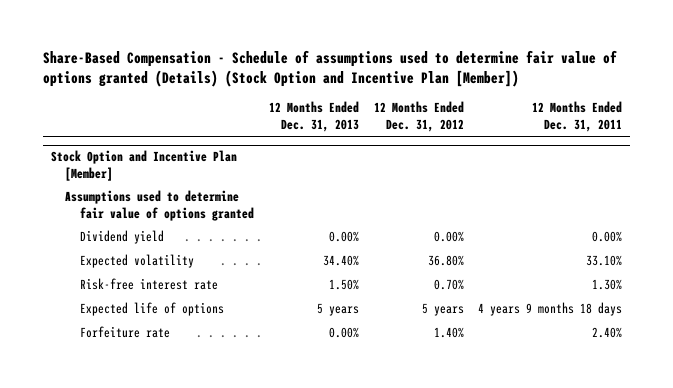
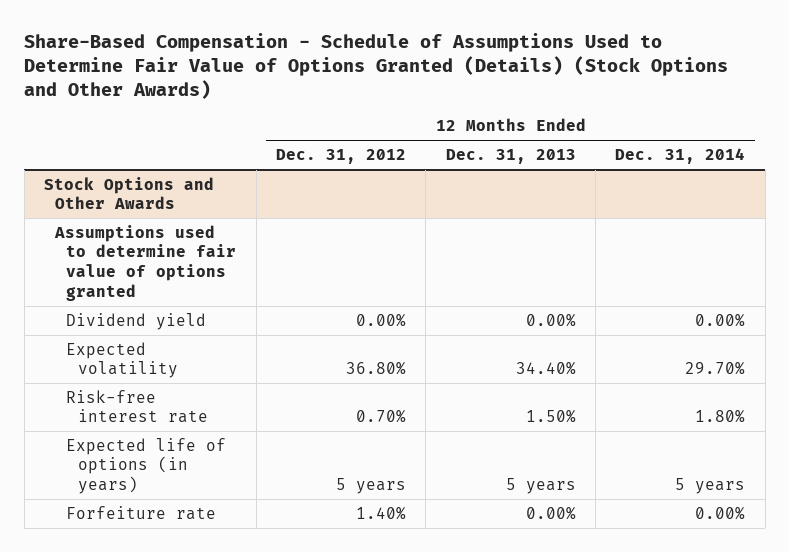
[43,50,618,88] Share-Based Compensation - Schedule of assumptions used to determine fair value of options granted (Details) (Stock Option and Incentive Plan [Member]) -> [24,33,729,100] Share-Based Compensation - Schedule of Assumptions Used to Determine Fair Value of Options Granted (Details) (Stock Options and Other Awards)
[532,101,623,132] 12 Months Ended Dec. 31, 2011 -> none
none -> [615,148,746,165] Dec. 31, 2014
[50,150,237,181] Stock Option and Incentive Plan [Member] -> none
none -> [43,176,214,210] Stock Options and Other Awards
[80,302,225,317] Expected life of options -> [66,437,227,495] Expected life of options (in years)

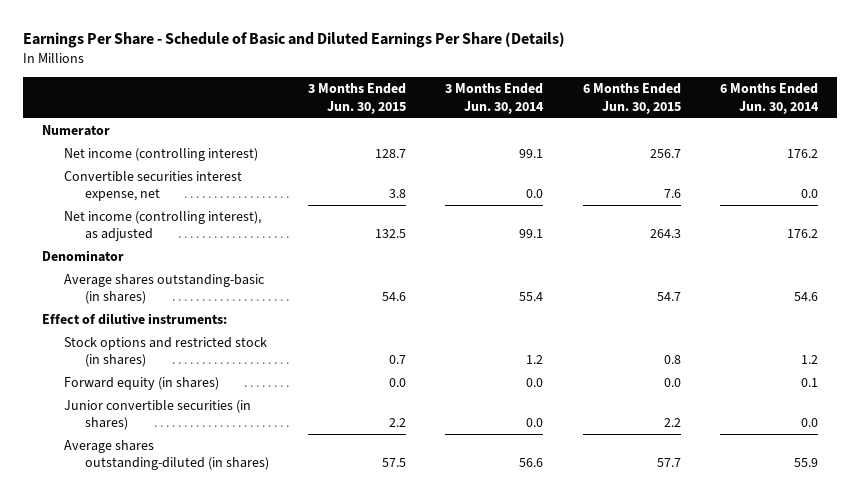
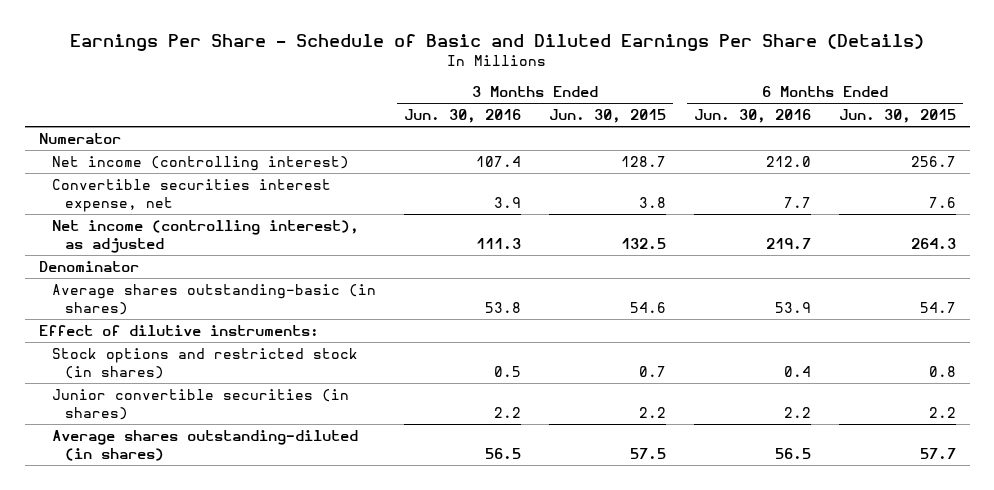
[445,83,545,114] 3 Months Ended Jun. 30, 2014 -> none
[719,83,819,114] 6 Months Ended Jun. 30, 2014 -> none
none -> [403,108,521,123] Jun. 30, 2016
none -> [693,108,811,123] Jun. 30, 2016
[63,377,219,391] Forward equity (in shares) -> none

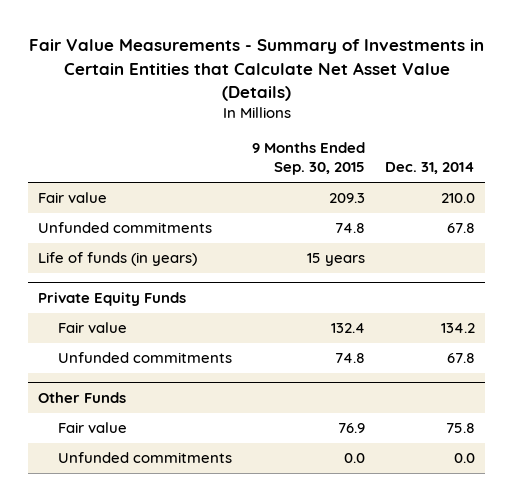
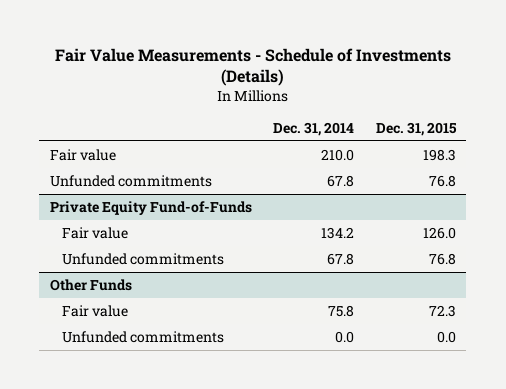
[28,39,484,101] Fair Value Measurements - Summary of Investments in Certain Entities that Calculate Net Asset Value (Details) -> [54,47,451,87] Fair Value Measurements - Schedule of Investments (Details)
[252,142,366,176] 9 Months Ended Sep. 30, 2015 -> none
none -> [375,121,457,136] Dec. 31, 2015
[38,252,198,267] Life of funds (in years) -> none
[38,291,187,306] Private Equity Funds -> [50,200,253,215] Private Equity Fund-of-Funds

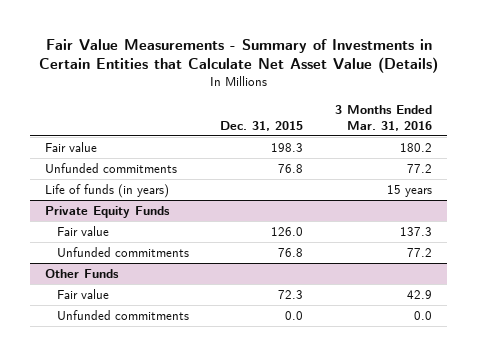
[54,47,451,87] Fair Value Measurements - Schedule of Investments (Details) -> [38,38,438,74] Fair Value Measurements - Summary of Investments in Certain Entities that Calculate Net Asset Value (Details)
[273,121,355,136] Dec. 31, 2014 -> none
none -> [334,105,432,131] 3 Months Ended Mar. 31, 2016
none -> [45,183,170,198] Life of funds (in years)
[50,200,253,215] Private Equity Fund-of-Funds -> [45,205,171,218] Private Equity Funds

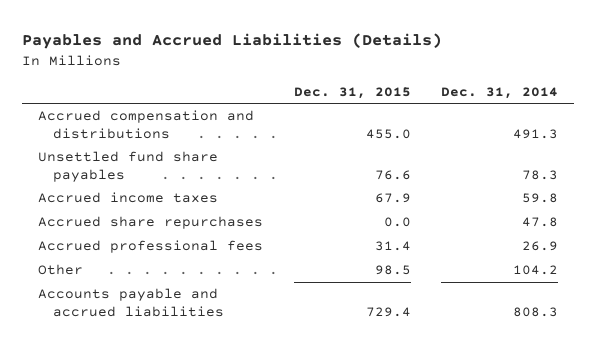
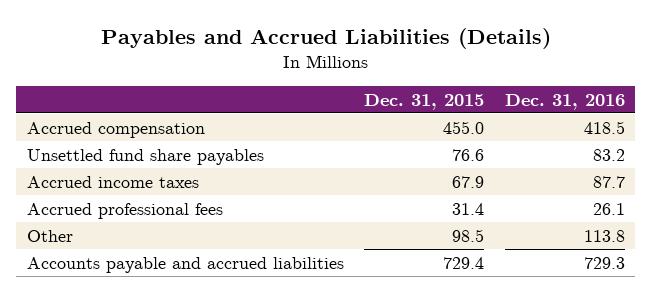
[441,86,559,99] Dec. 31, 2014 -> none
none -> [504,93,625,110] Dec. 31, 2016
[37,110,254,139] Accrued compensation and distributions -> [26,121,205,138] Accrued compensation
[37,216,263,230] Accrued share repurchases -> none

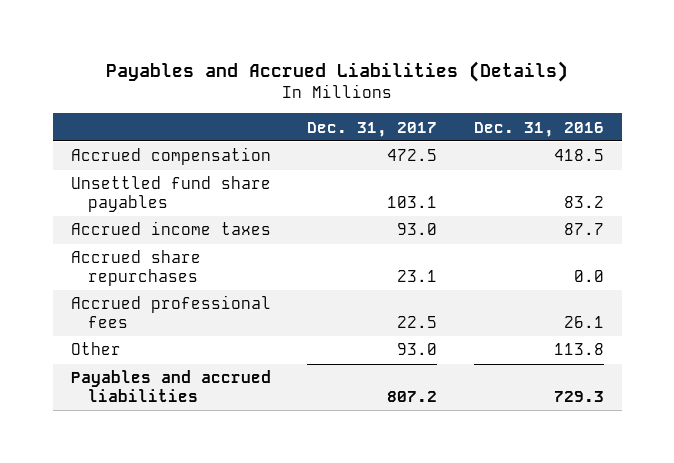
[364,93,485,110] Dec. 31, 2015 -> none
none -> [307,121,438,137] Dec. 31, 2017
none -> [70,250,201,286] Accrued share repurchases
[26,256,344,273] Accounts payable and accrued liabilities -> [70,370,271,402] Payables and accrued liabilities

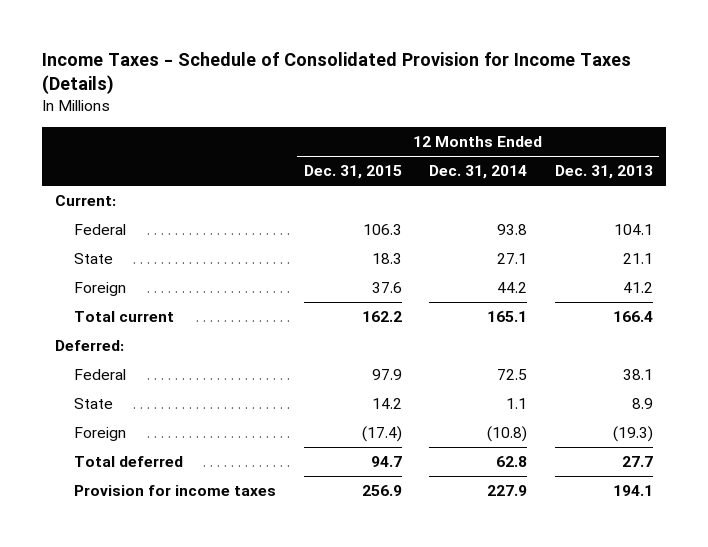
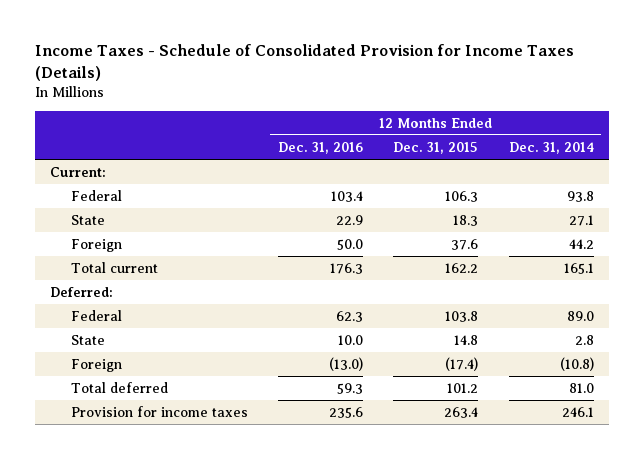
[554,165,653,180] Dec. 31, 2013 -> none
none -> [278,141,364,154] Dec. 31, 2016
[371,369,402,381] 97.9 -> [445,310,479,322] 103.8
[497,369,528,381] 72.5 -> [566,310,594,321] 89.0
[371,398,402,410] 14.2 -> [454,334,479,345] 14.8
[506,398,528,410] 1.1 -> [574,334,594,345] 2.8
[370,456,402,468] 94.7 -> [447,382,479,393] 101.2
[496,456,528,468] 62.8 -> [568,382,594,393] 81.0
[361,485,402,497] 256.9 -> [444,406,479,418] 263.4
[487,485,528,497] 227.9 -> [561,406,594,417] 246.1

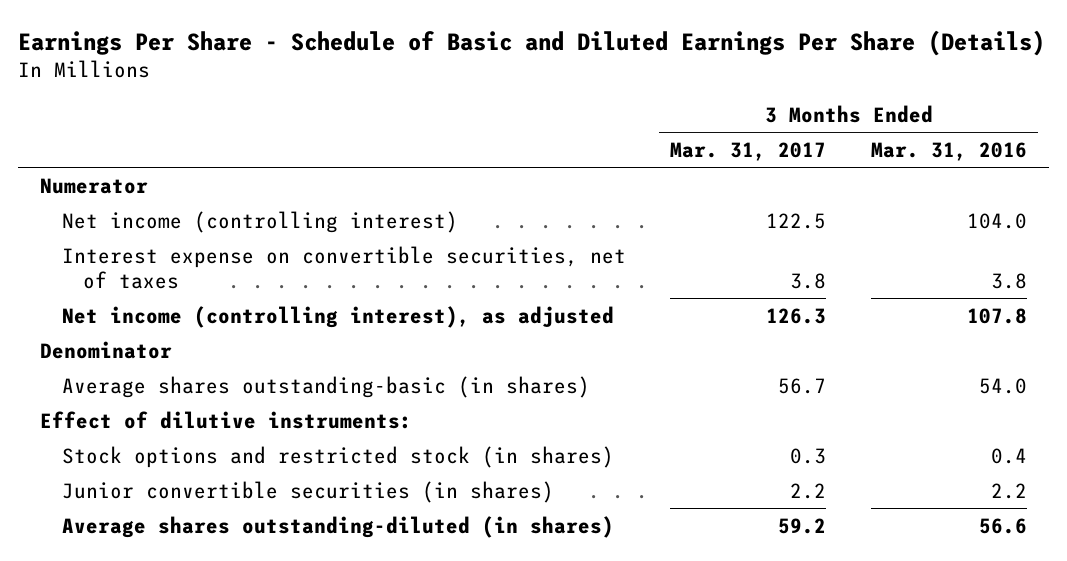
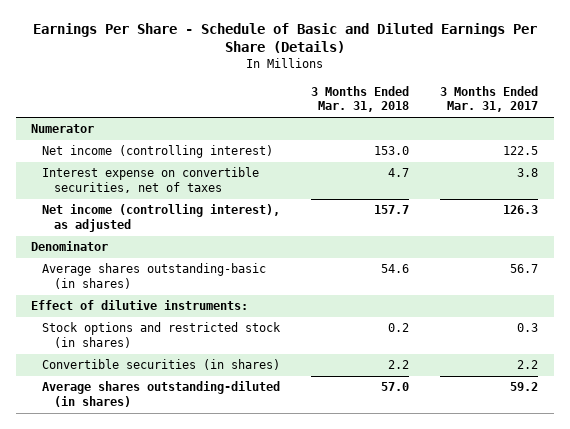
[870,141,1027,161] Mar. 31, 2016 -> none
none -> [311,85,410,113] 3 Months Ended Mar. 31, 2018
[61,480,554,503] Junior convertible securities (in shares) -> [42,359,281,371] Convertible securities (in shares)

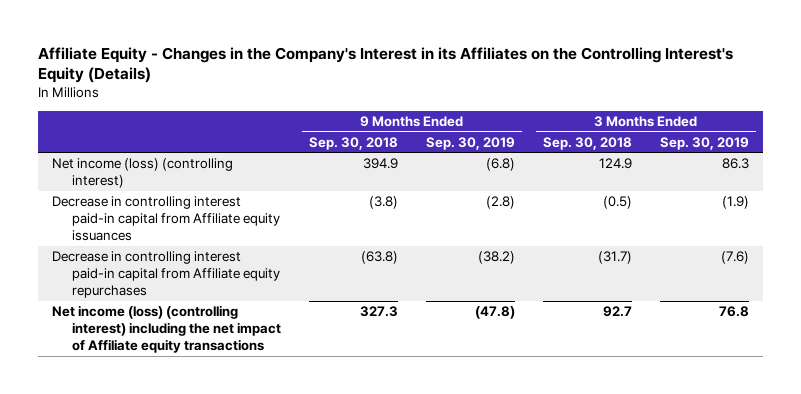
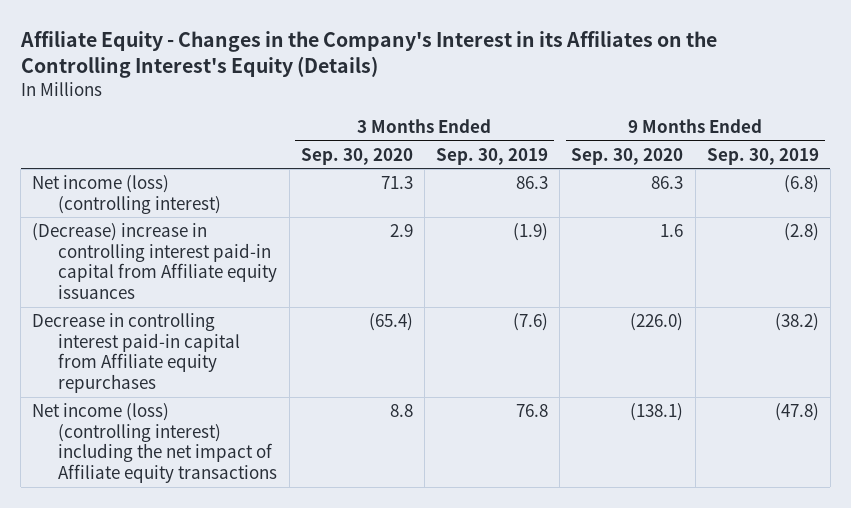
[309,136,399,150] Sep. 30, 2018 -> none
[543,136,633,150] Sep. 30, 2018 -> none
none -> [300,147,413,165] Sep. 30, 2020
none -> [571,147,684,165] Sep. 30, 2020
[51,196,281,242] Decrease in controlling interest paid-in capital from Affiliate equity issuances -> [32,222,278,299] (Decrease) increase in controlling interest paid-in capital from Affiliate equity issuances

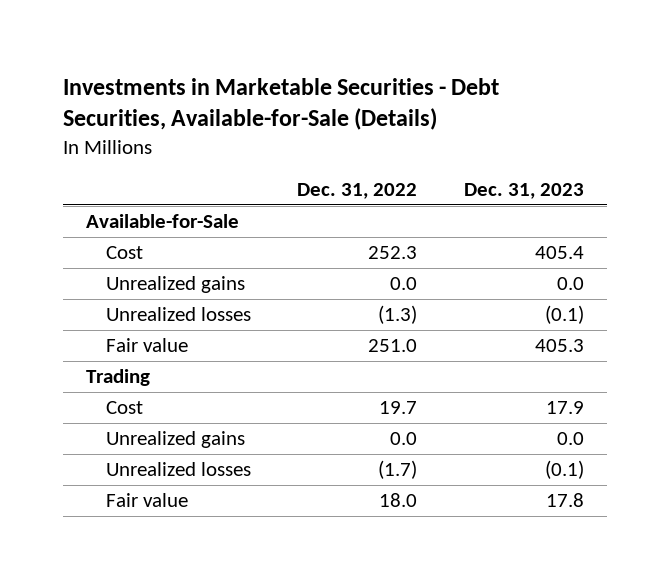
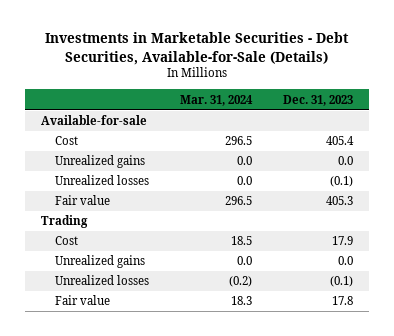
[297,183,418,200] Dec. 31, 2022 -> none
none -> [179,94,253,106] Mar. 31, 2024
[86,214,240,229] Available-for-Sale -> [40,115,147,126] Available-for-sale

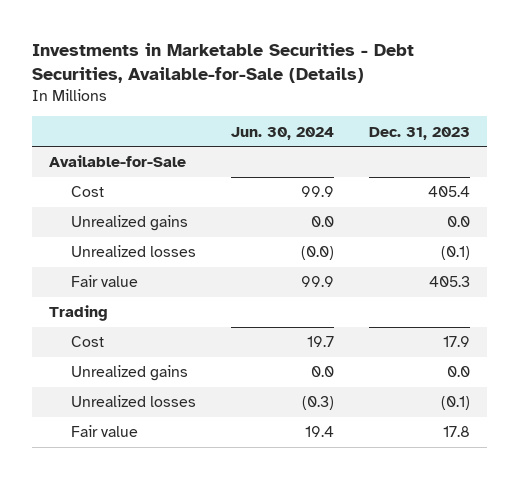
[179,94,253,106] Mar. 31, 2024 -> none
none -> [230,126,334,140] Jun. 30, 2024
[40,115,147,126] Available-for-sale -> [48,155,186,168] Available-for-Sale

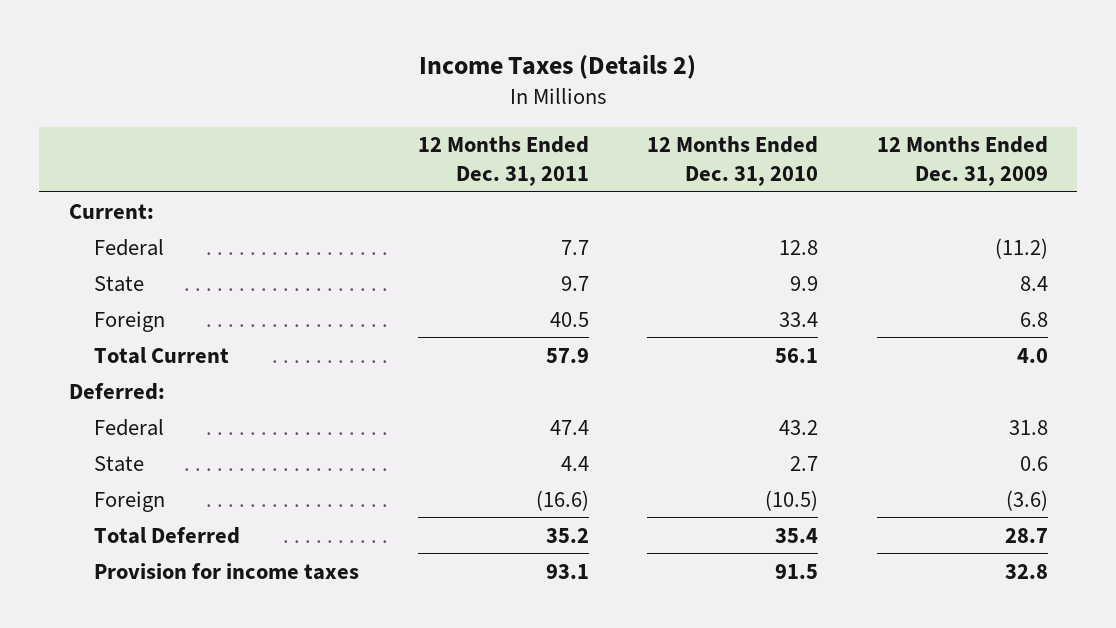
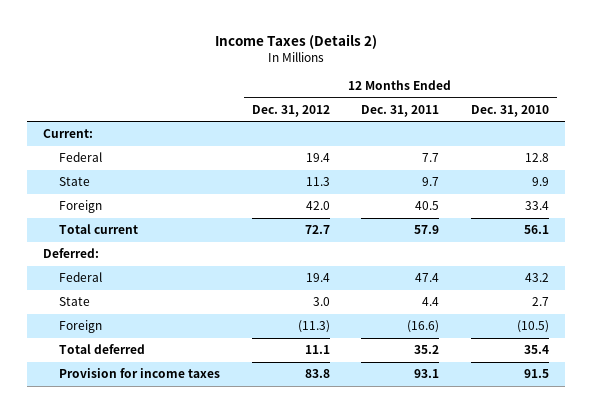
[876,136,1048,186] 12 Months Ended Dec. 31, 2009 -> none
none -> [251,104,330,117] Dec. 31, 2012
[94,346,230,364] Total Current -> [58,224,138,235] Total current
[94,526,241,544] Total Deferred -> [58,344,145,355] Total deferred

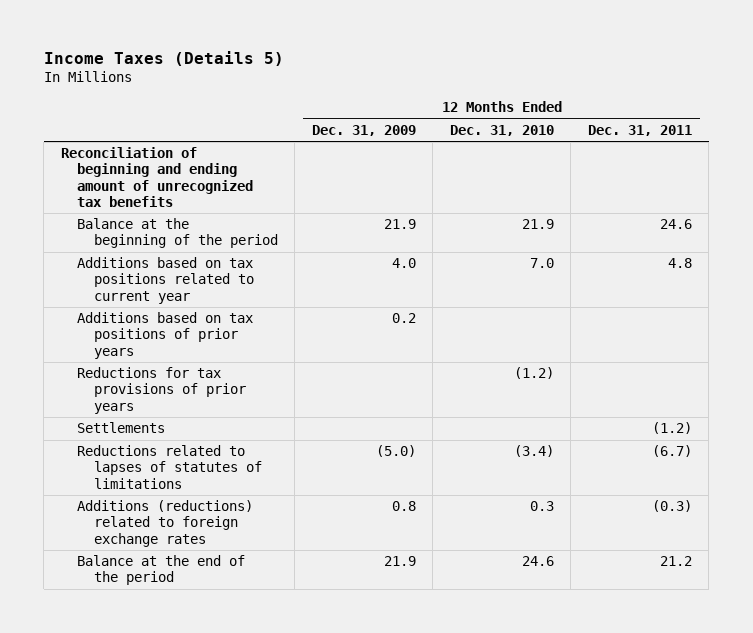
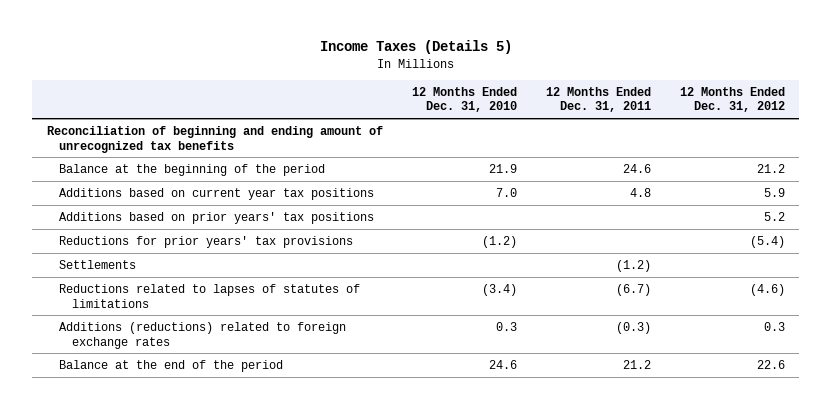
[311,124,416,136] Dec. 31, 2009 -> none
none -> [679,86,785,113] 12 Months Ended Dec. 31, 2012
[77,257,254,304] Additions based on tax positions related to current year -> [59,187,375,200] Additions based on current year tax positions
[77,312,254,359] Additions based on tax positions of prior years -> [59,211,375,224] Additions based on prior years' tax positions
[77,367,246,414] Reductions for tax provisions of prior years -> [59,235,354,248] Reductions for prior years' tax provisions

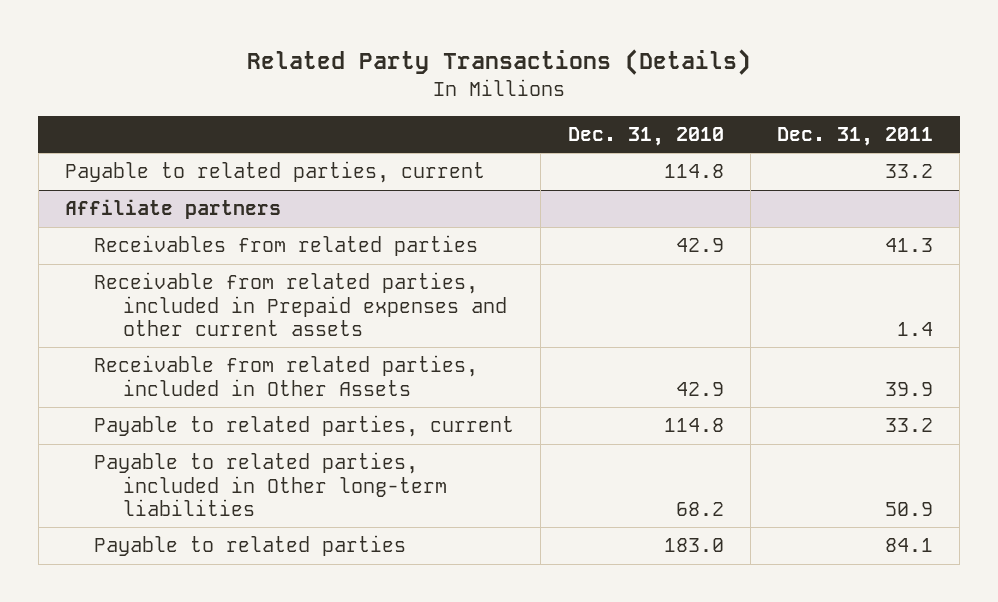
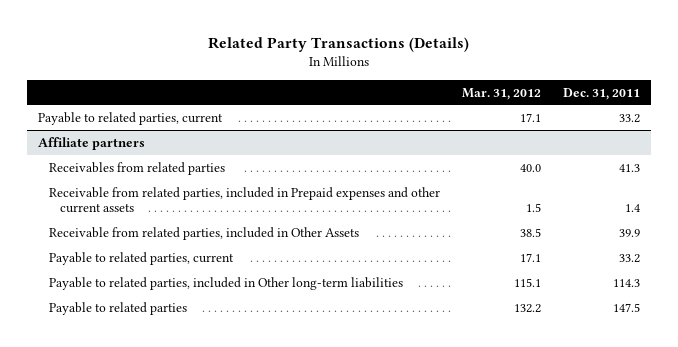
[567,126,724,146] Dec. 31, 2010 -> none
none -> [461,87,541,100] Mar. 31, 2012
[885,501,934,516] 50.9 -> [612,278,640,287] 114.3
[885,538,934,553] 84.1 -> [612,302,640,312] 147.5

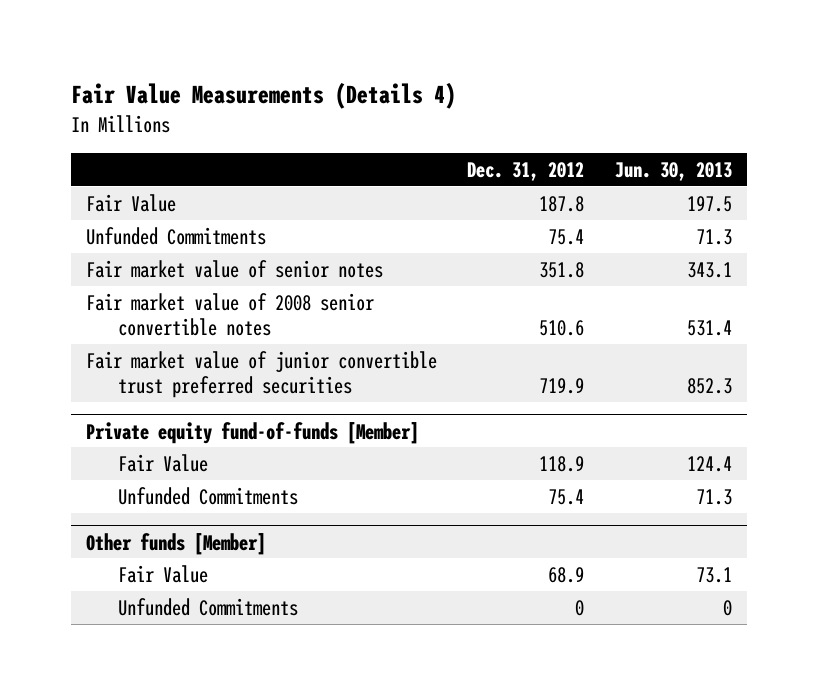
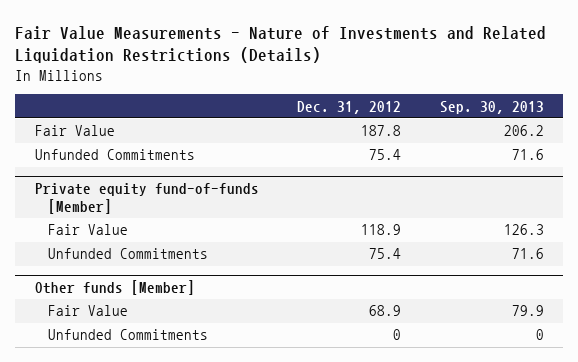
[70,82,456,110] Fair Value Measurements (Details 4) -> [15,25,547,64] Fair Value Measurements - Nature of Investments and Related Liquidation Restrictions (Details)
[614,161,732,181] Jun. 30, 2013 -> none
none -> [439,100,544,114] Sep. 30, 2013
[85,259,383,278] Fair market value of senior notes -> none
[85,292,374,337] Fair market value of 2008 senior convertible notes -> none
[85,350,437,399] Fair market value of junior convertible trust preferred securities -> none

